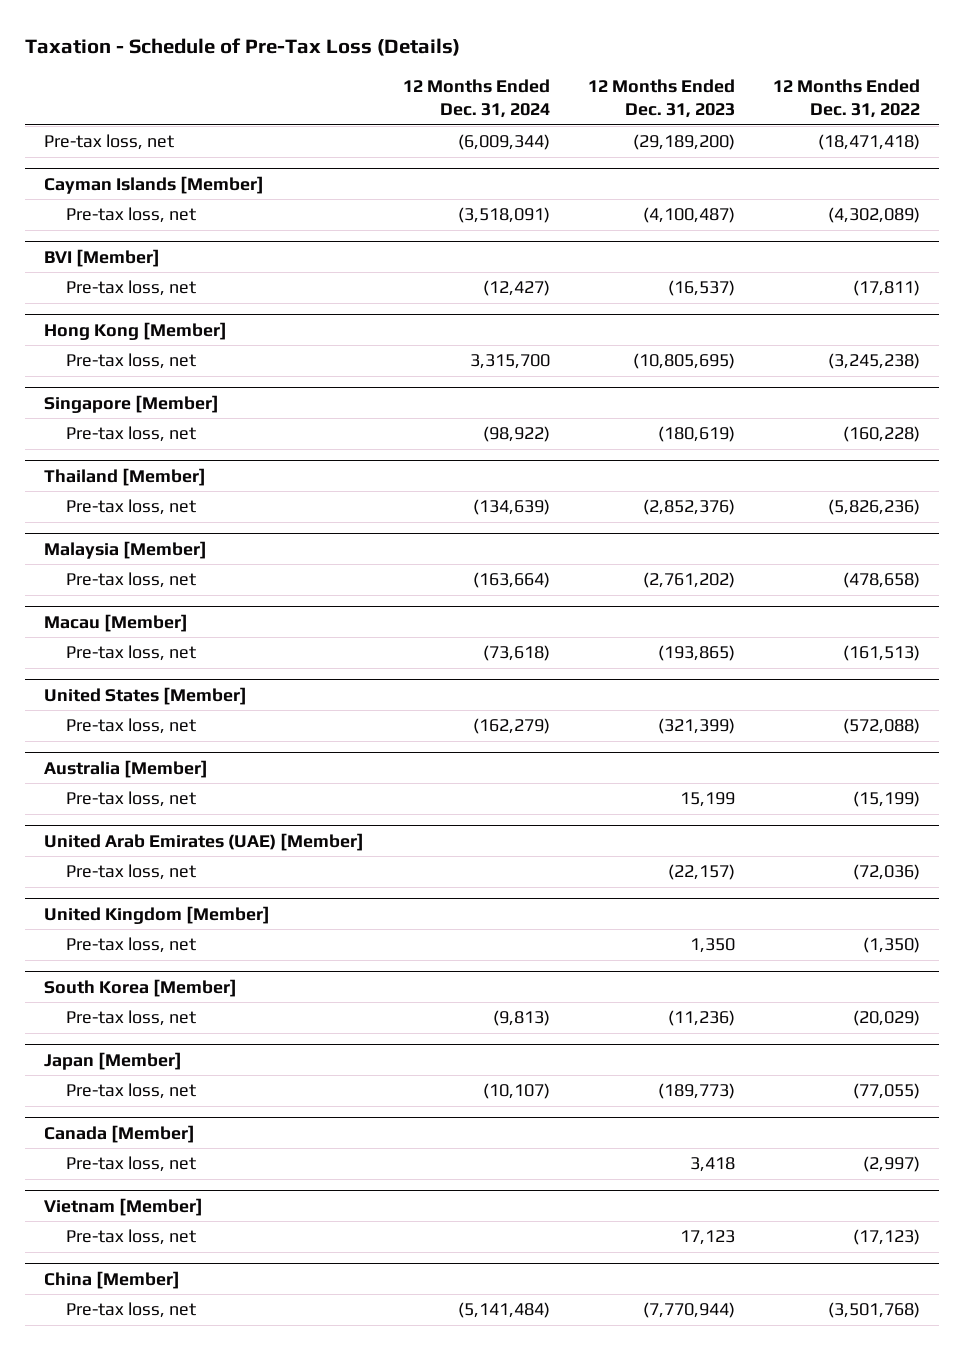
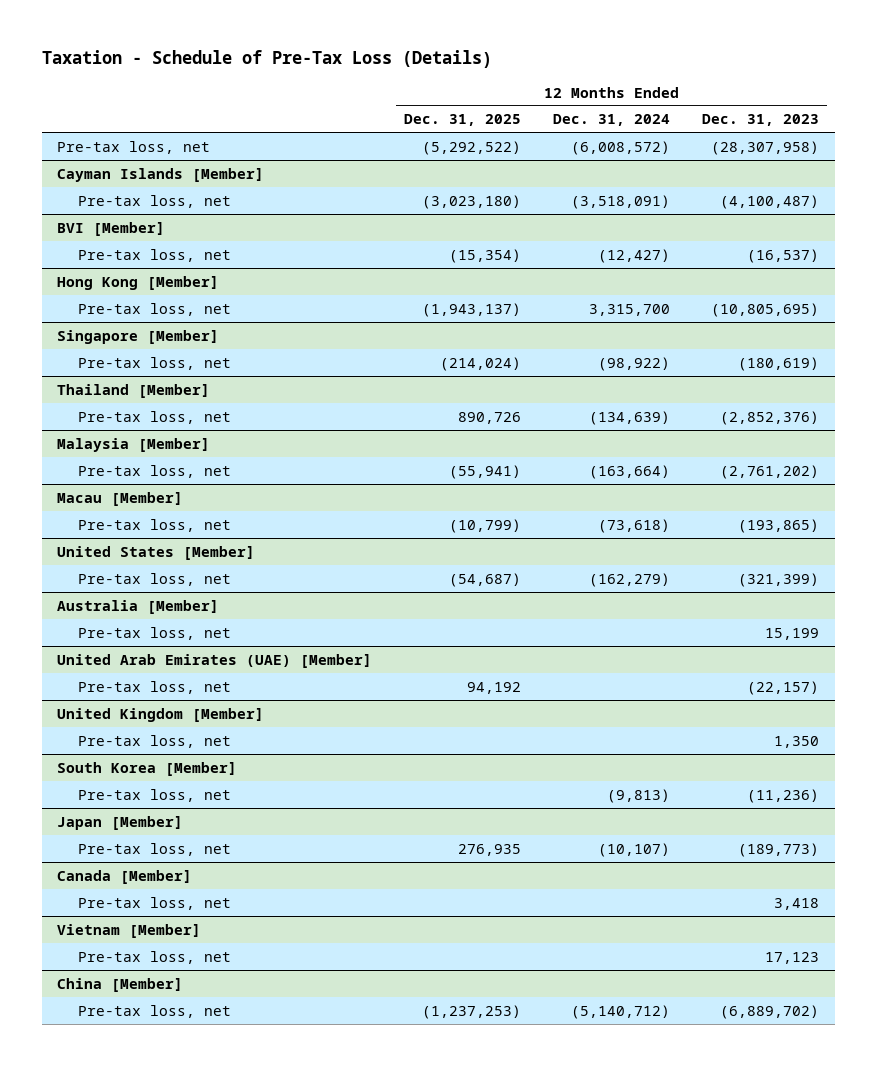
[773,79,921,119] 12 Months Ended Dec. 31, 2022 -> none
none -> [404,114,522,127] Dec. 31, 2025
[457,134,550,151] (6,009,344) -> [571,140,671,155] (6,008,572)
[632,134,735,151] (29,189,200) -> [710,140,819,155] (28,307,958)
[457,1302,550,1319] (5,141,484) -> [571,1004,671,1019] (5,140,712)
[642,1302,735,1319] (7,770,944) -> [719,1004,819,1019] (6,889,702)

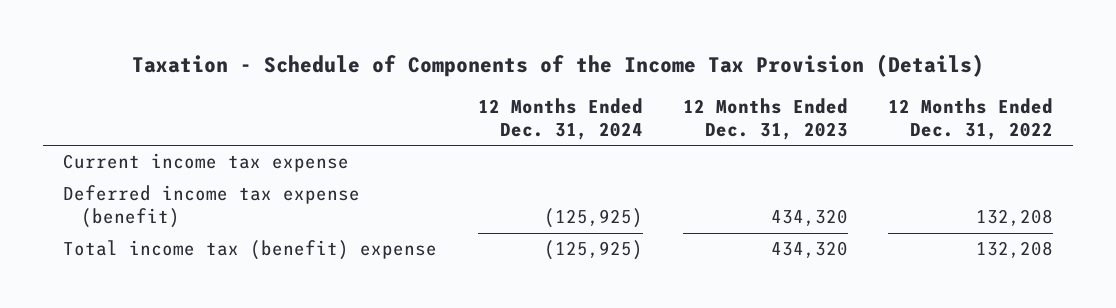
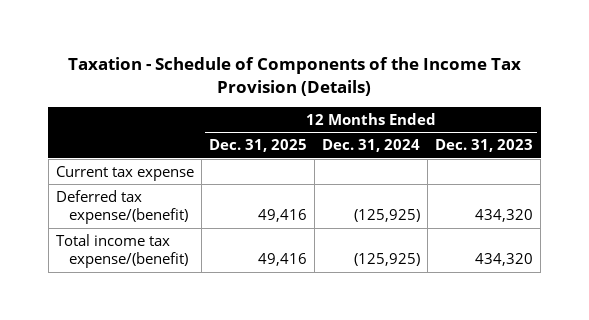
[888,97,1054,140] 12 Months Ended Dec. 31, 2022 -> none
none -> [208,139,307,153] Dec. 31, 2025
[63,153,350,173] Current income tax expense -> [55,165,194,181] Current tax expense
[63,185,361,229] Deferred income tax expense (benefit) -> [55,189,188,225] Deferred tax expense/(benefit)
[63,240,438,261] Total income tax (benefit) expense -> [55,233,188,269] Total income tax expense/(benefit)

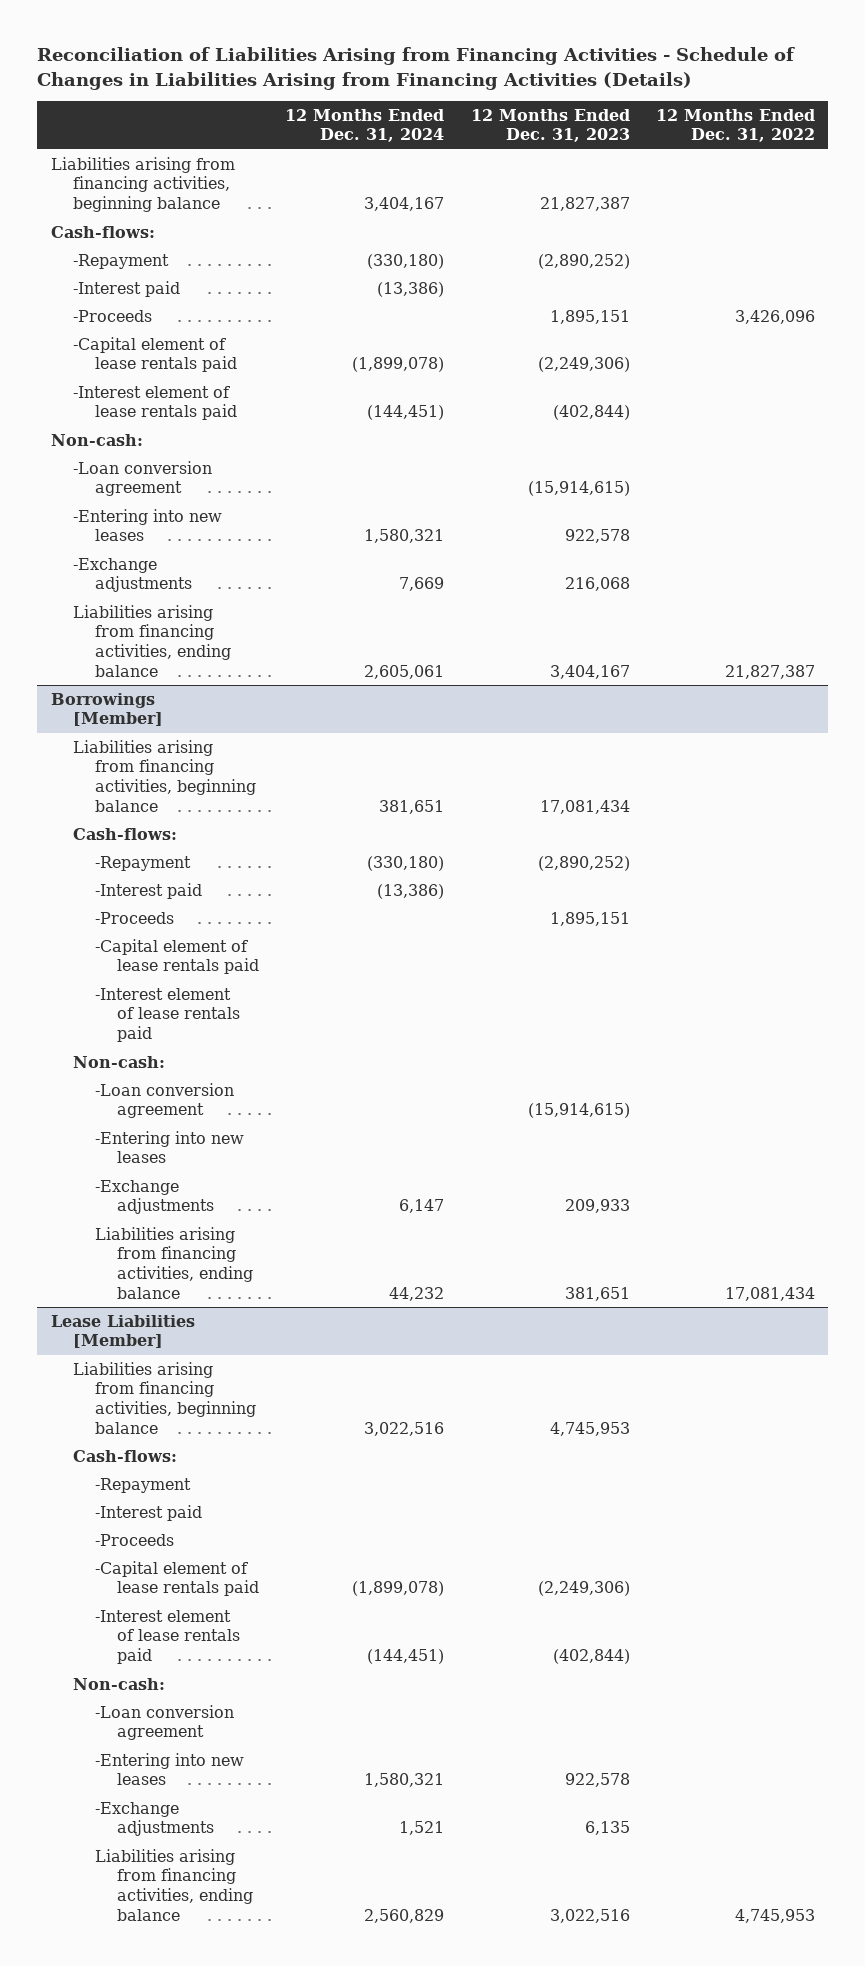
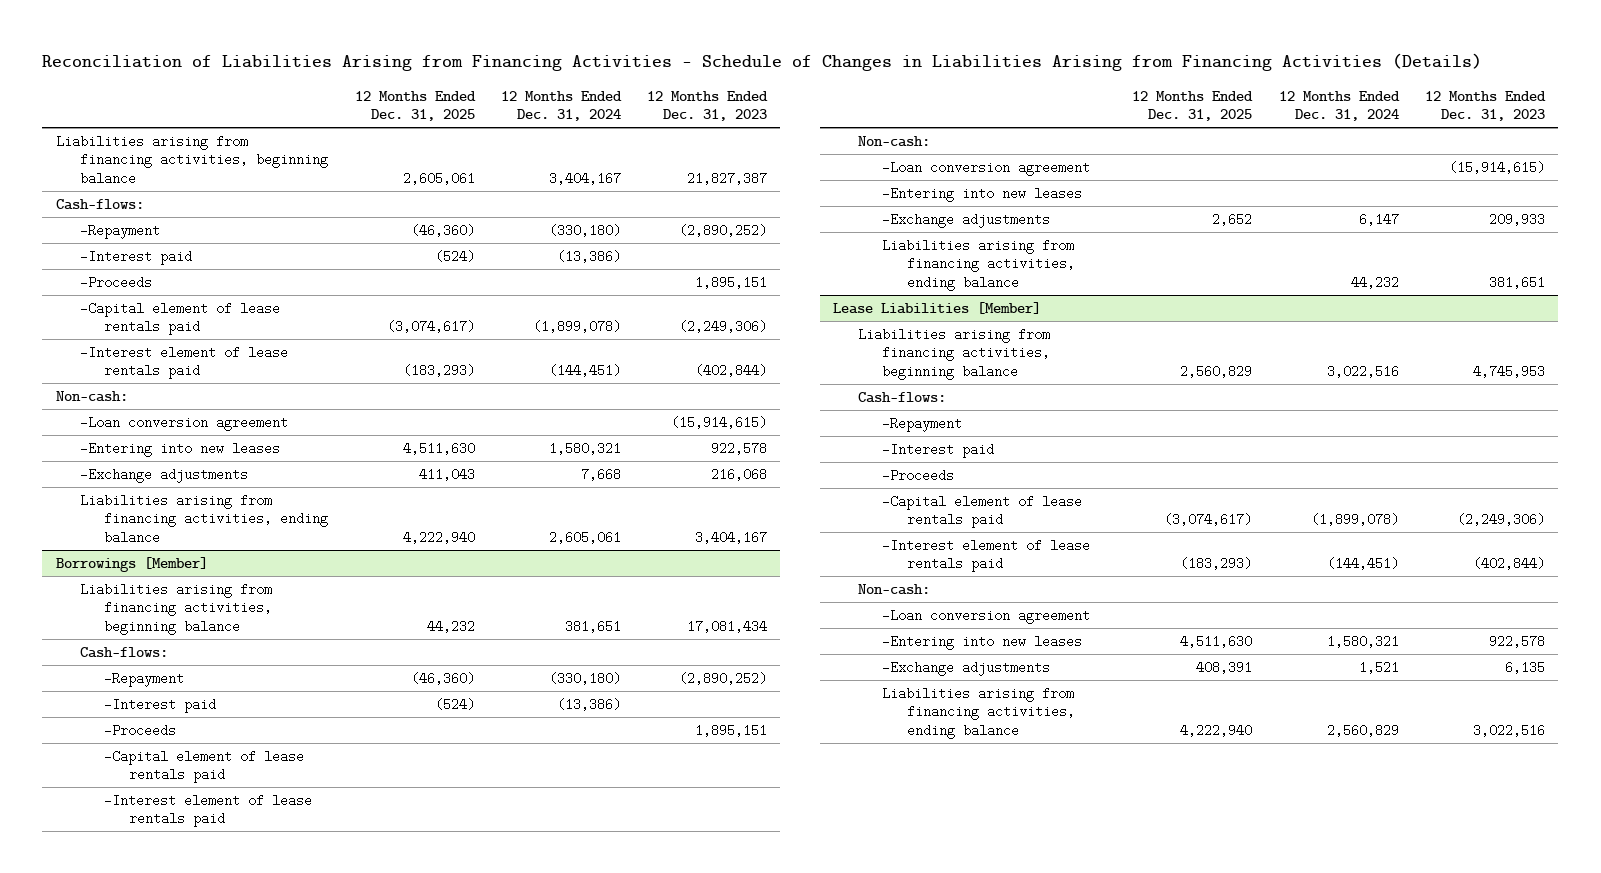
[655,108,815,143] 12 Months Ended Dec. 31, 2022 -> none
none -> [354,90,476,122] 12 Months Ended Dec. 31, 2025
[399,577,445,592] 7,669 -> [580,467,621,481] 7,668

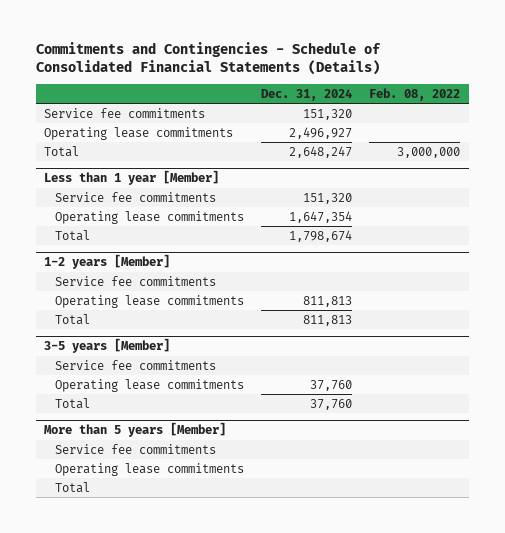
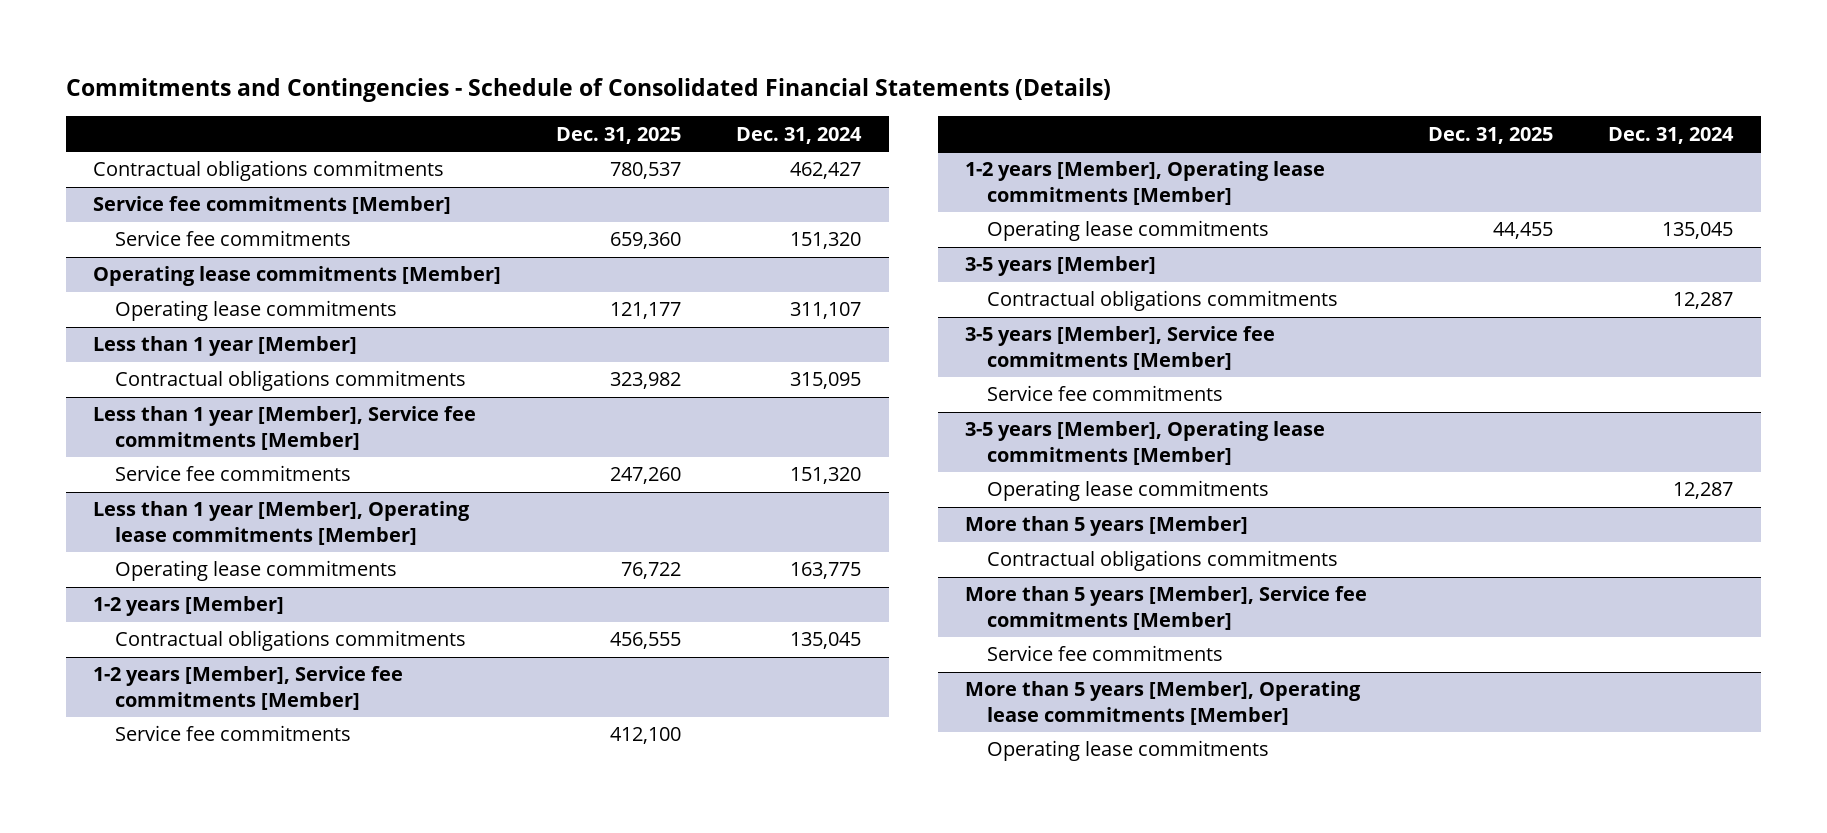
[369,88,461,102] Feb. 08, 2022 -> none
none -> [556,126,682,144] Dec. 31, 2025
none -> [93,160,445,182] Contractual obligations commitments
none -> [93,196,452,215] Service fee commitments [Member]
[44,145,80,157] Total -> none
none -> [93,266,502,287] Operating lease commitments [Member]
[289,126,353,139] 2,496,927 -> [790,302,862,320] 311,107
none -> [114,370,466,392] Contractual obligations commitments
none -> [93,406,477,450] Less than 1 year [Member], Service fee commitments [Member]
[54,229,90,241] Total -> none
none -> [93,501,471,545] Less than 1 year [Member], Operating lease commitments [Member]
[289,210,353,223] 1,647,354 -> [790,562,862,580] 163,775
none -> [114,630,466,652] Contractual obligations commitments
none -> [93,666,404,710] 1-2 years [Member], Service fee commitments [Member]
[54,313,90,325] Total -> none
none -> [965,161,1326,205] 1-2 years [Member], Operating lease commitments [Member]
[303,295,353,307] 811,813 -> [1662,222,1734,240] 135,045
none -> [987,290,1339,312] Contractual obligations commitments
none -> [965,326,1276,370] 3-5 years [Member], Service fee commitments [Member]
[54,397,90,409] Total -> none
none -> [965,421,1326,465] 3-5 years [Member], Operating lease commitments [Member]
[310,379,353,391] 37,760 -> [1673,482,1734,500] 12,287
none -> [987,550,1339,572] Contractual obligations commitments
none -> [965,586,1368,630] More than 5 years [Member], Service fee commitments [Member]
none -> [965,681,1362,725] More than 5 years [Member], Operating lease commitments [Member]
[54,481,90,493] Total -> none

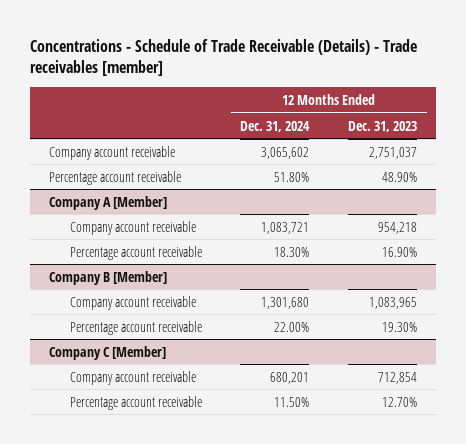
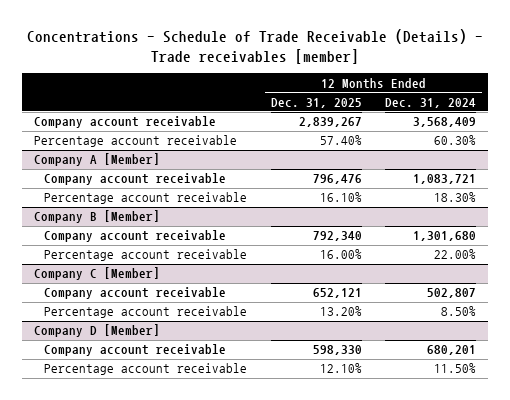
[347,120,417,132] Dec. 31, 2023 -> none
none -> [270,97,362,108] Dec. 31, 2025
[261,146,310,159] 3,065,602 -> [413,117,477,128] 3,568,409
[274,171,310,182] 51.80% -> [434,135,477,146] 60.30%
none -> [43,287,226,300] Company account receivable
none -> [43,306,247,319] Percentage account receivable
none -> [33,324,160,338] Company D [Member]

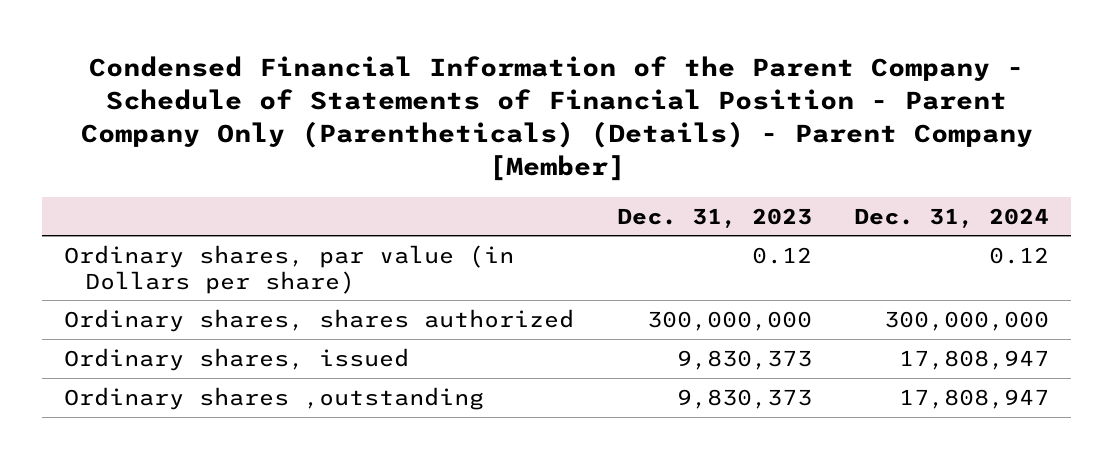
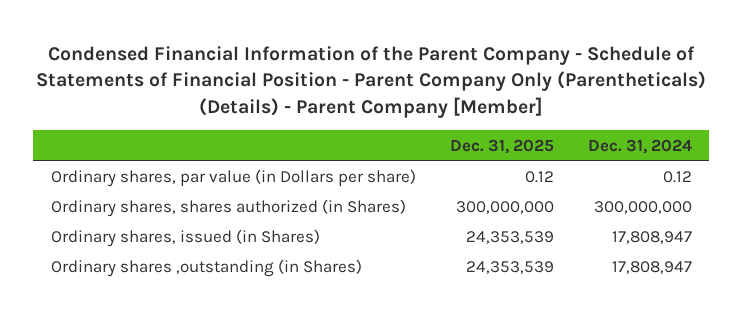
[616,207,812,228] Dec. 31, 2023 -> none
none -> [449,138,554,154] Dec. 31, 2025
[63,308,574,332] Ordinary shares, shares authorized -> [50,198,406,217] Ordinary shares, shares authorized (in Shares)
[63,347,409,371] Ordinary shares, issued -> [50,228,320,247] Ordinary shares, issued (in Shares)
[63,386,484,410] Ordinary shares ,outstanding -> [50,258,362,277] Ordinary shares ,outstanding (in Shares)

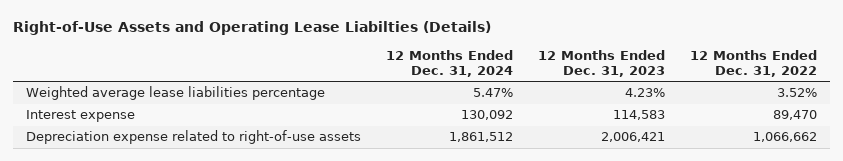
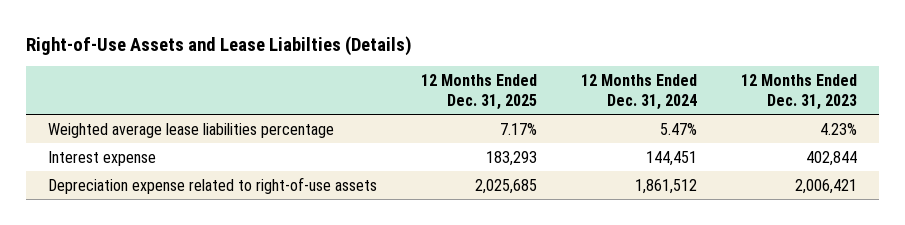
[13,21,492,36] Right-of-Use Assets and Operating Lease Liabilties (Details) -> [25,35,412,56] Right-of-Use Assets and Lease Liabilties (Details)
[690,50,818,77] 12 Months Ended Dec. 31, 2022 -> none
none -> [421,74,538,110] 12 Months Ended Dec. 31, 2025
[461,110,514,121] 130,092 -> [646,150,698,166] 144,451
[613,110,666,121] 114,583 -> [806,150,858,166] 402,844

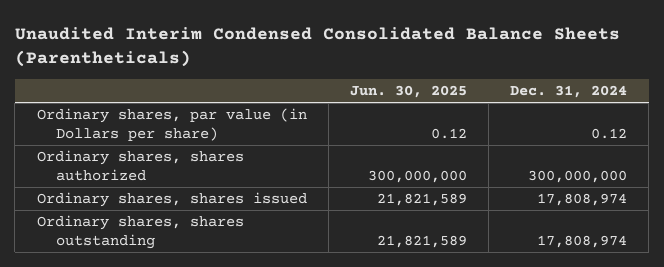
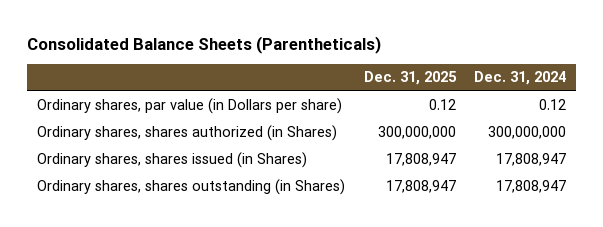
[14,27,620,68] Unaudited Interim Condensed Consolidated Balance Sheets (Parentheticals) -> [27,35,382,54] Consolidated Balance Sheets (Parentheticals)
[349,85,467,99] Jun. 30, 2025 -> none
none -> [363,71,457,86] Dec. 31, 2025
[36,150,244,182] Ordinary shares, shares authorized -> [36,125,337,142] Ordinary shares, shares authorized (in Shares)
[36,192,307,208] Ordinary shares, shares issued -> [36,152,307,169] Ordinary shares, shares issued (in Shares)
[537,193,628,207] 17,808,974 -> [496,153,567,167] 17,808,947
[36,215,244,250] Ordinary shares, shares outstanding -> [36,179,345,196] Ordinary shares, shares outstanding (in Shares)
[537,235,628,249] 17,808,974 -> [496,180,567,194] 17,808,947

